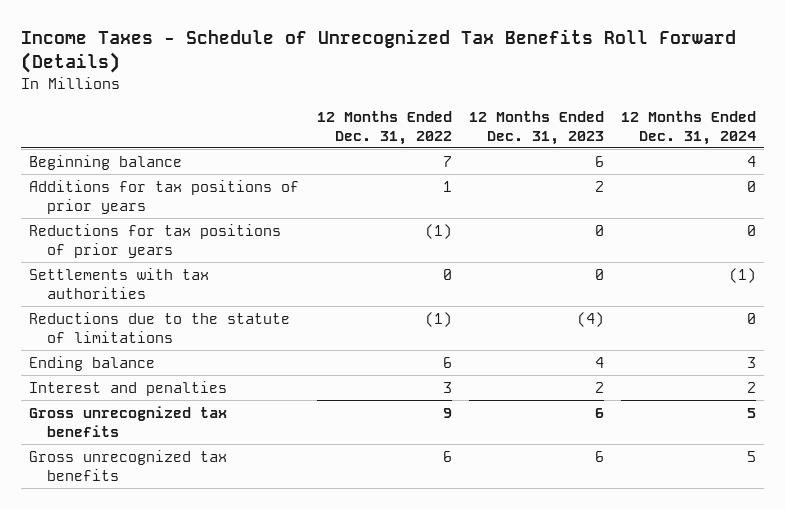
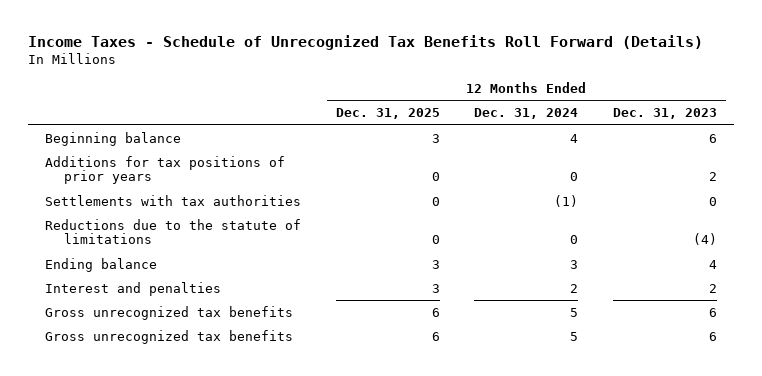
[316,110,452,146] 12 Months Ended Dec. 31, 2022 -> none
none -> [335,108,440,120] Dec. 31, 2025
[29,223,282,259] Reductions for tax positions of prior years -> none

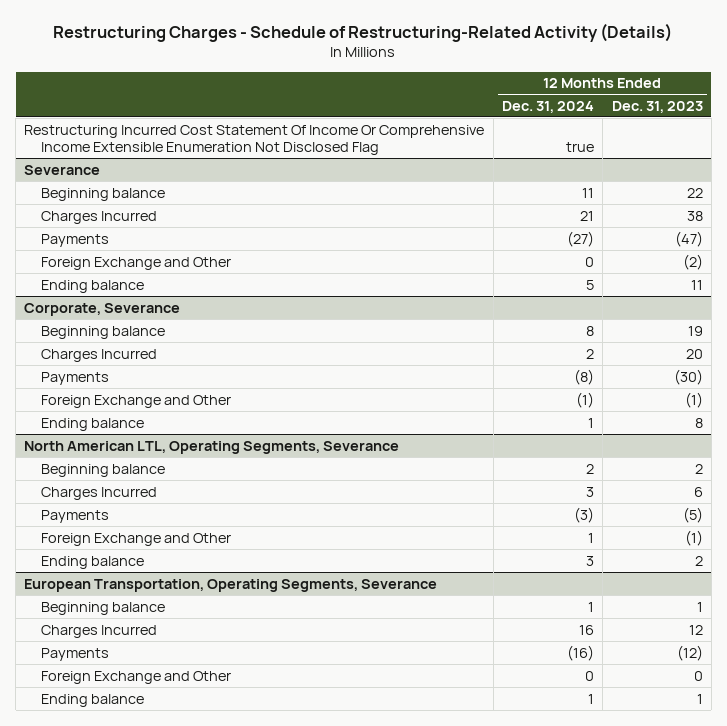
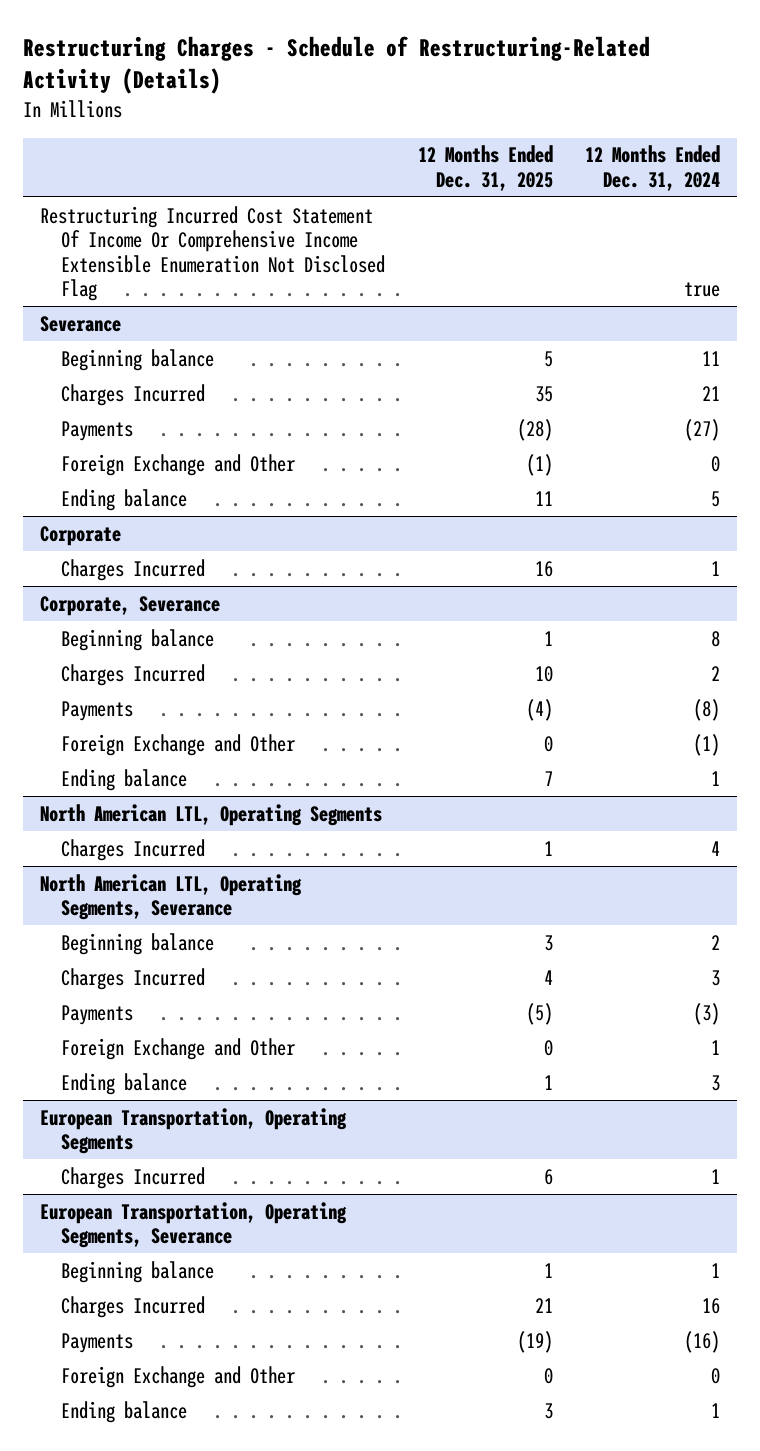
[611,100,703,113] Dec. 31, 2023 -> none
none -> [417,145,553,191] 12 Months Ended Dec. 31, 2025
none -> [39,525,121,546] Corporate
none -> [61,558,206,581] Charges Incurred
none -> [39,803,382,826] North American LTL, Operating Segments
none -> [61,838,206,861] Charges Incurred
none -> [39,1107,347,1155] European Transportation, Operating Segments
none -> [61,1166,206,1189] Charges Incurred

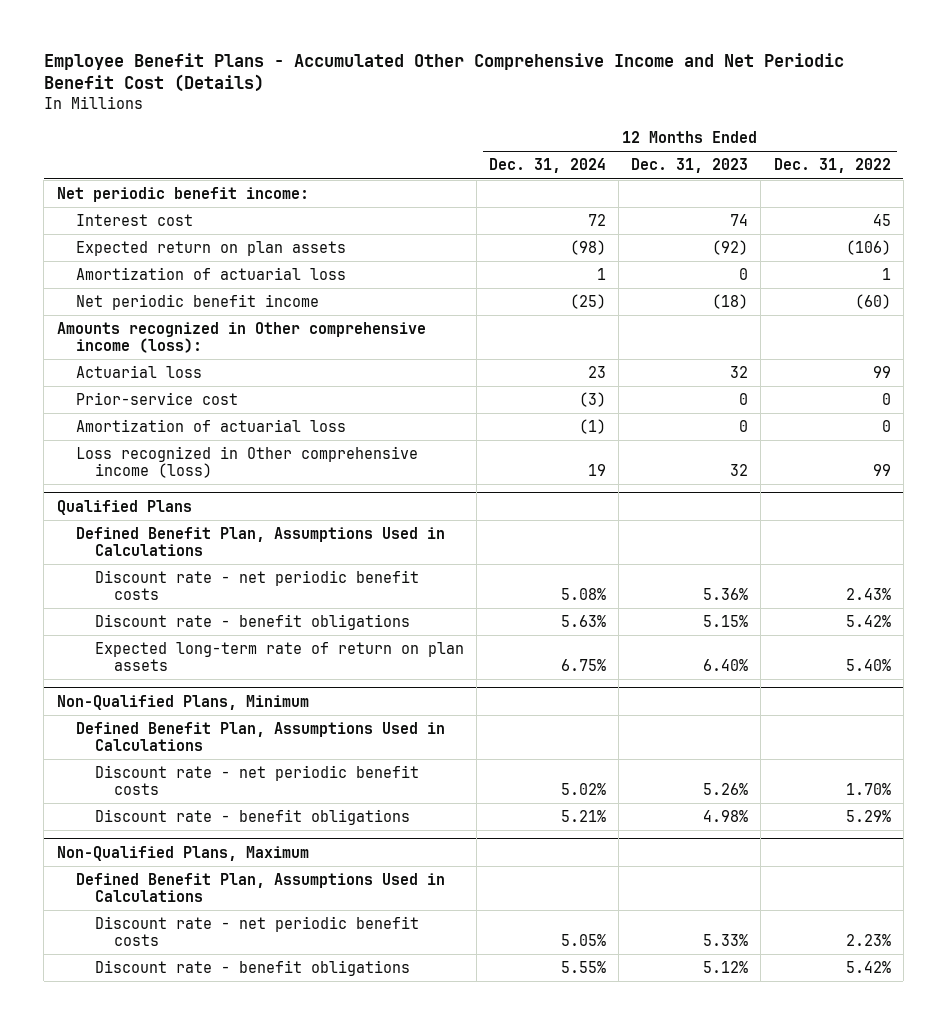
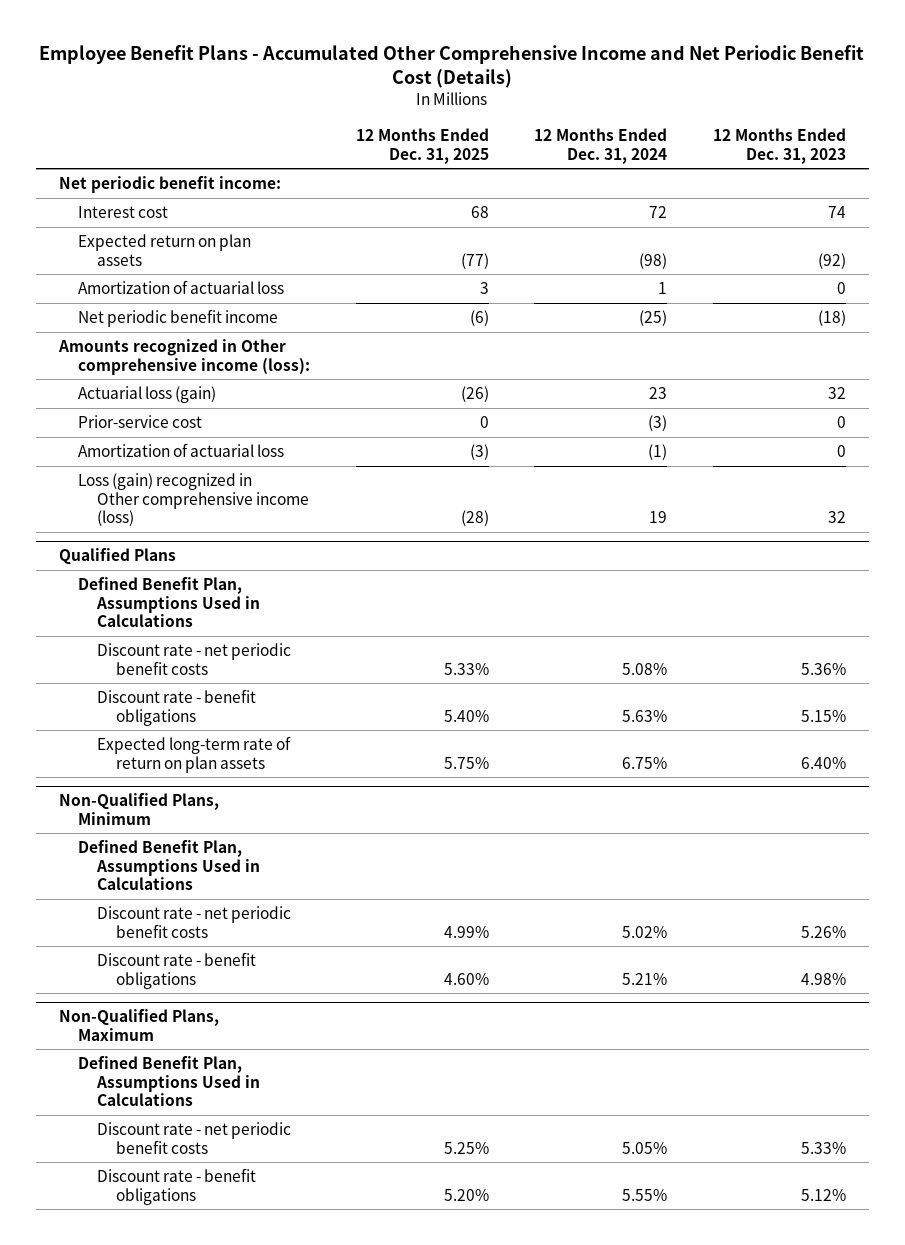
[773,158,891,174] Dec. 31, 2022 -> none
none -> [355,128,489,164] 12 Months Ended Dec. 31, 2025
[75,365,202,379] Actuarial loss -> [77,386,216,404] Actuarial loss (gain)
[75,446,418,479] Loss recognized in Other comprehensive income (loss) -> [77,473,310,526] Loss (gain) recognized in Other comprehensive income (loss)

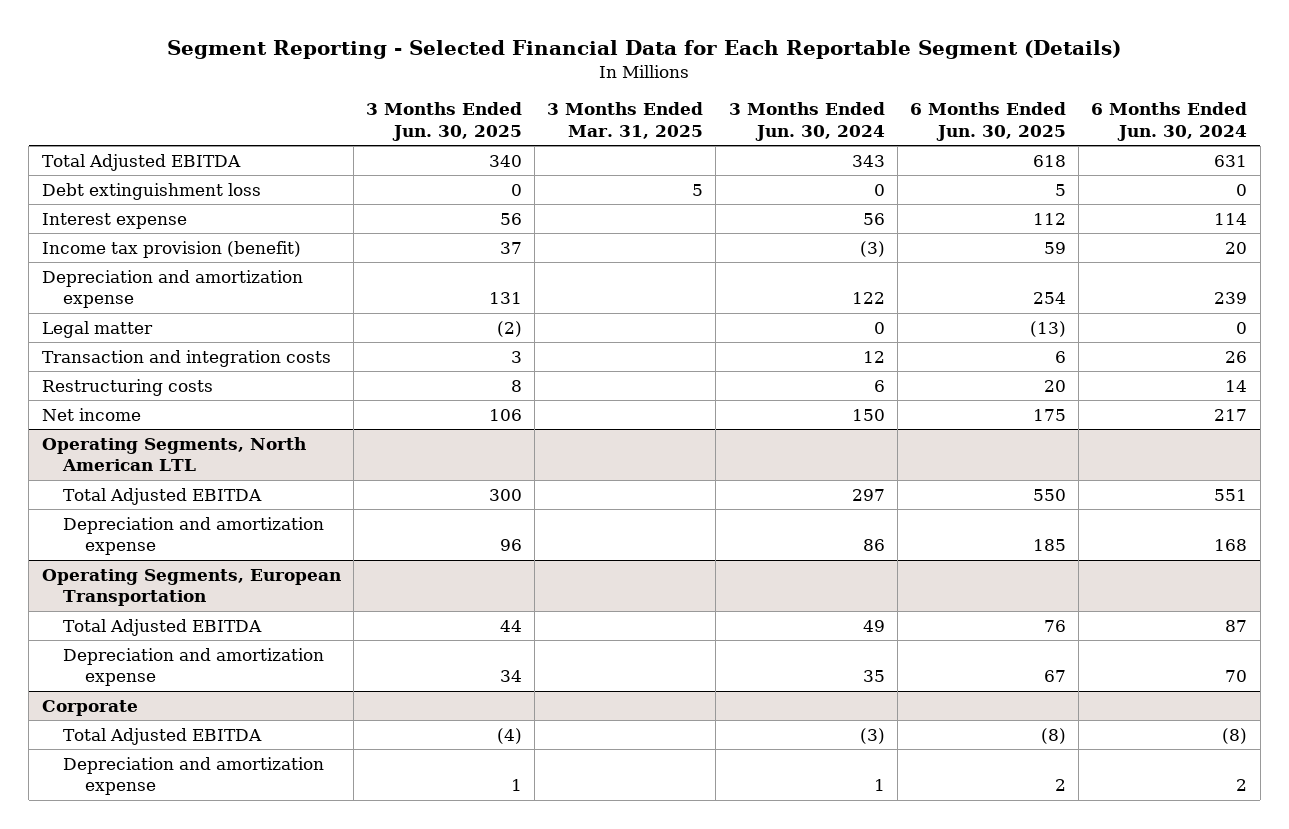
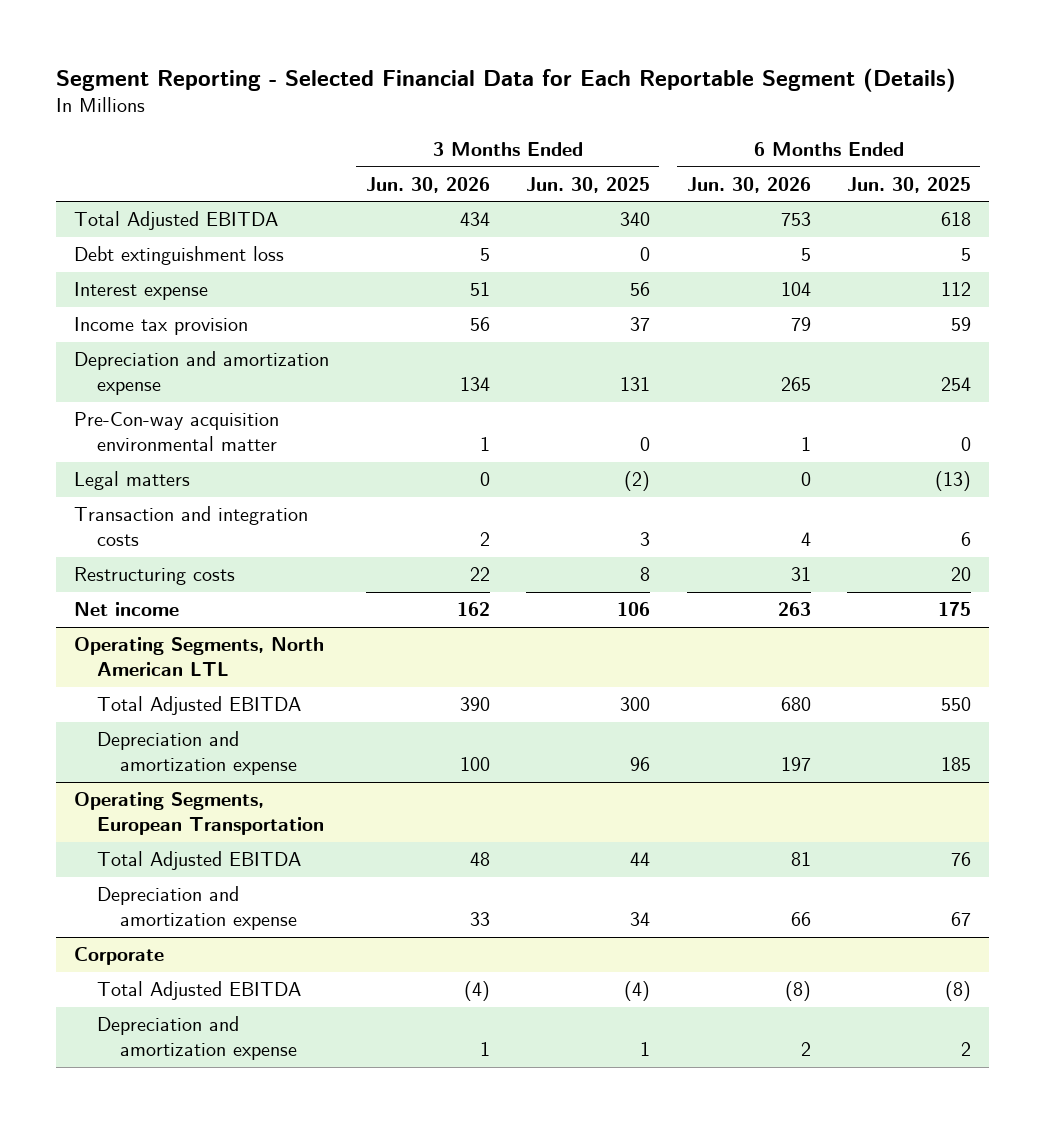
[547,102,704,140] 3 Months Ended Mar. 31, 2025 -> none
[728,102,885,142] 3 Months Ended Jun. 30, 2024 -> none
[1091,102,1248,142] 6 Months Ended Jun. 30, 2024 -> none
none -> [365,176,490,193] Jun. 30, 2026
none -> [686,176,811,193] Jun. 30, 2026
[41,240,301,258] Income tax provision (benefit) -> [74,317,249,336] Income tax provision
none -> [74,412,280,452] Pre-Con-way acquisition environmental matter
[41,320,153,338] Legal matter -> [74,471,191,491] Legal matters

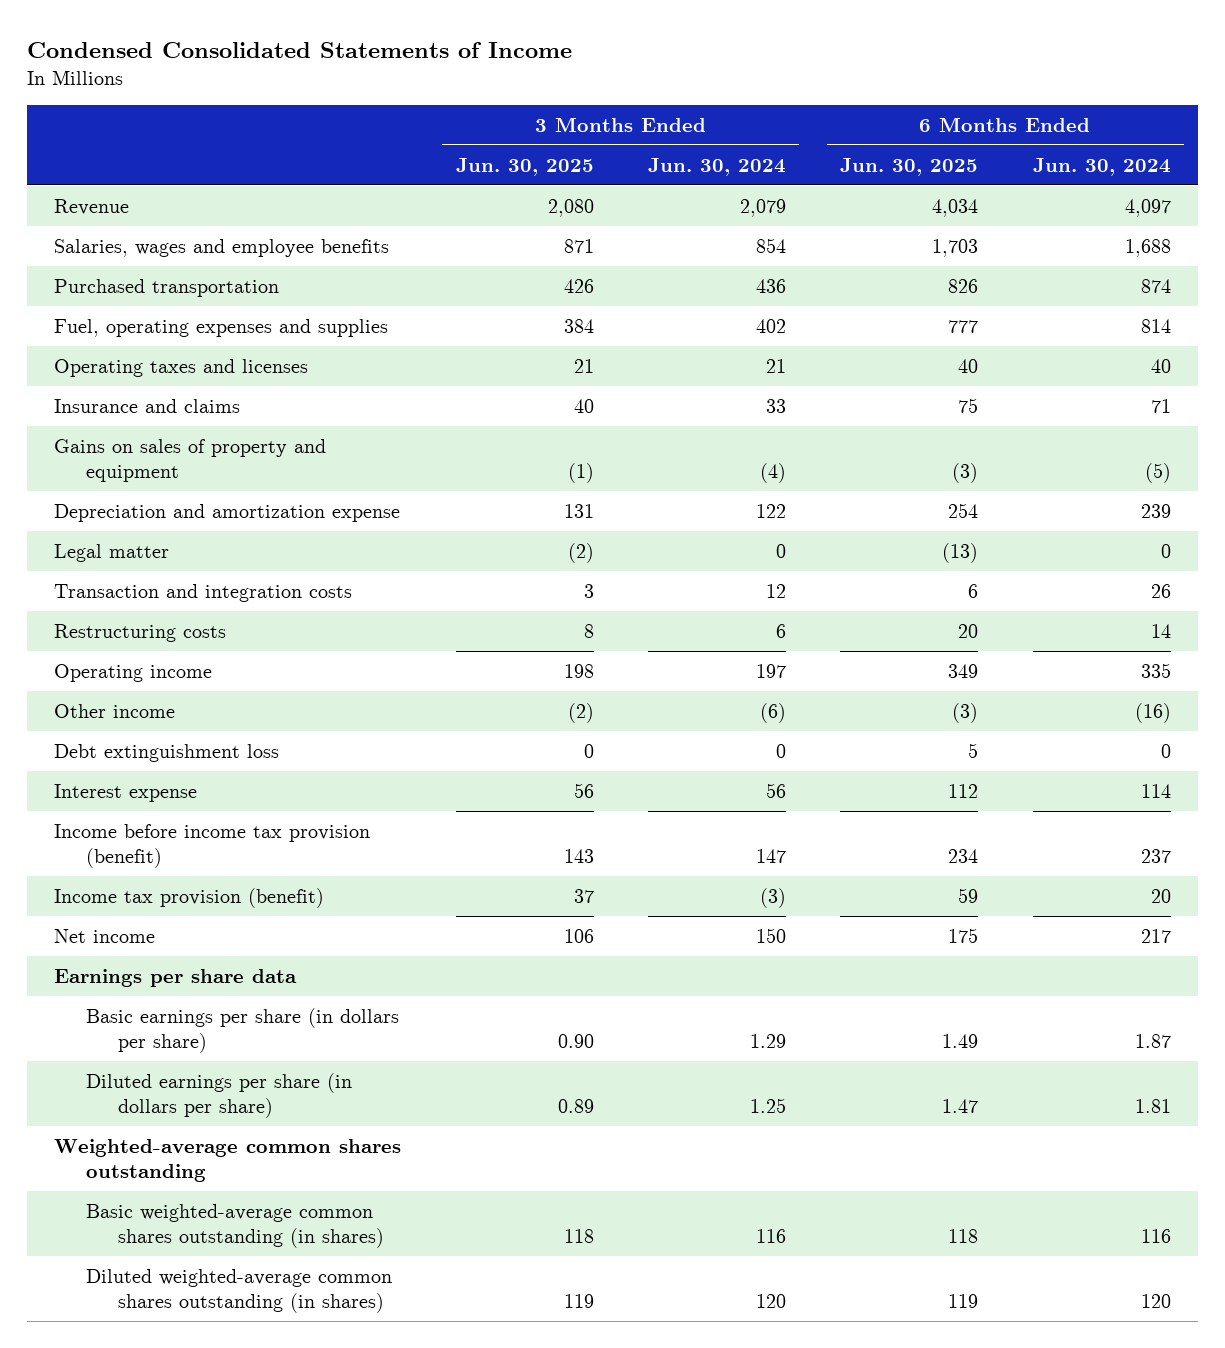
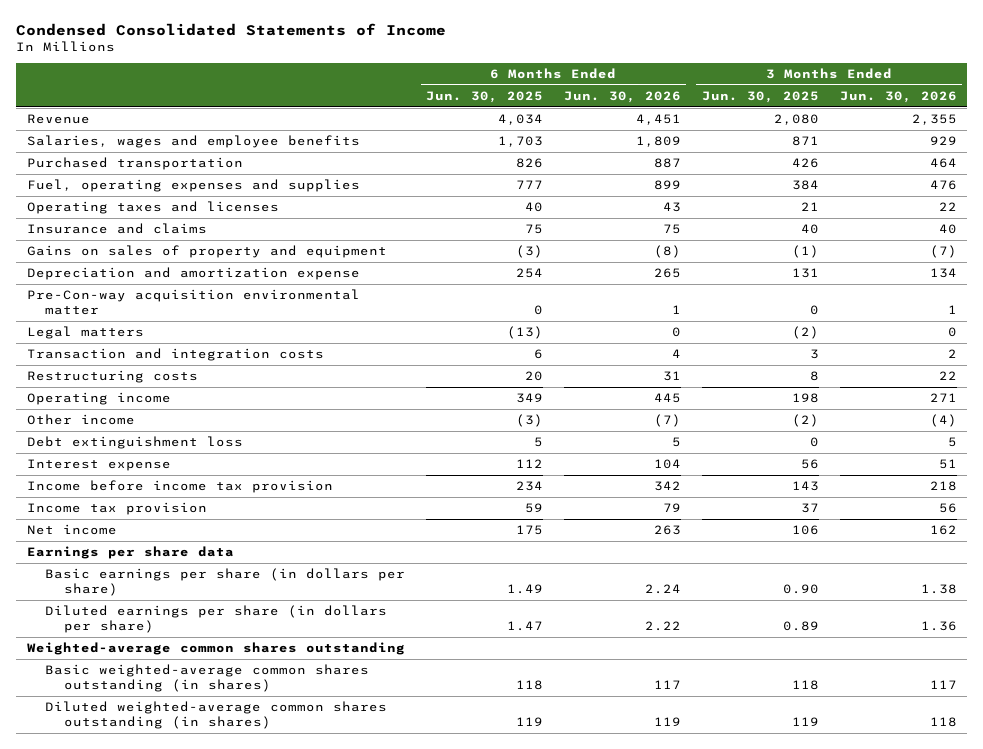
[647,157,786,176] Jun. 30, 2024 -> none
[1032,157,1171,176] Jun. 30, 2024 -> none
none -> [563,90,681,103] Jun. 30, 2026
none -> [839,90,957,103] Jun. 30, 2026
none -> [26,289,360,315] Pre-Con-way acquisition environmental matter
[54,543,170,562] Legal matter -> [26,326,144,340] Legal matters
[54,823,371,868] Income before income tax provision (benefit) -> [26,480,333,494] Income before income tax provision
[54,887,325,908] Income tax provision (benefit) -> [26,502,207,516] Income tax provision

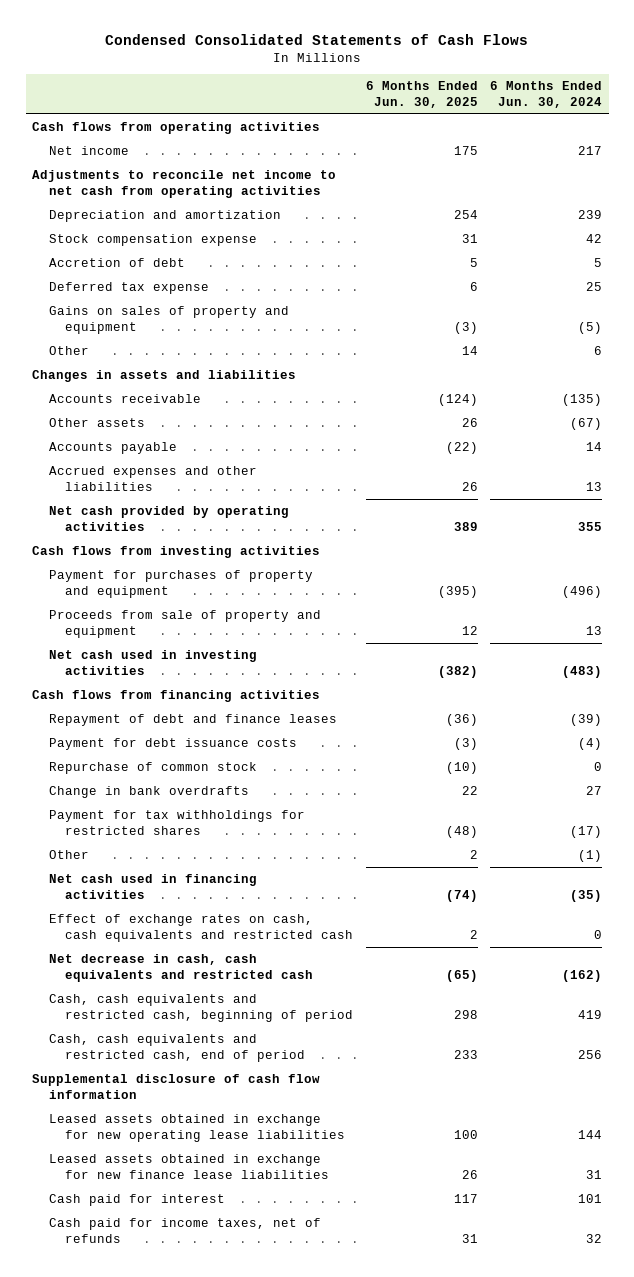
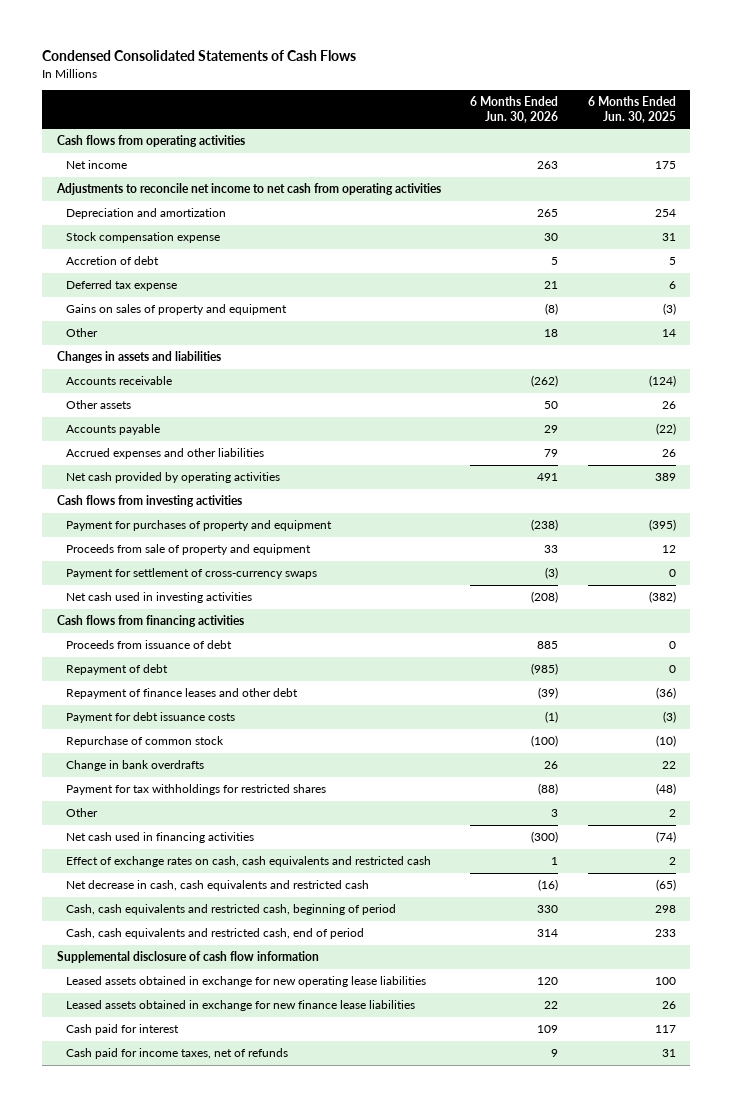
[490,81,603,108] 6 Months Ended Jun. 30, 2024 -> none
none -> [470,96,559,123] 6 Months Ended Jun. 30, 2026
none -> [66,568,318,580] Payment for settlement of cross-currency swaps
none -> [66,640,233,650] Proceeds from issuance of debt
none -> [66,664,169,676] Repayment of debt
[48,714,337,727] Repayment of debt and finance leases -> [66,688,299,700] Repayment of finance leases and other debt

